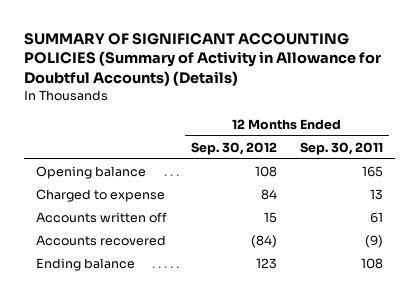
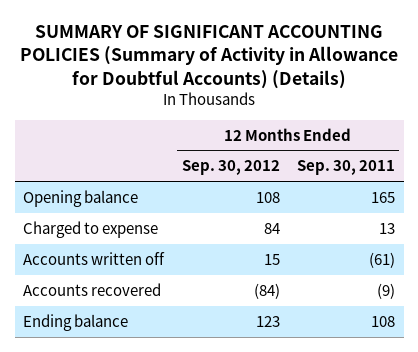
[370,212,384,224] 61 -> [368,251,395,268] (61)

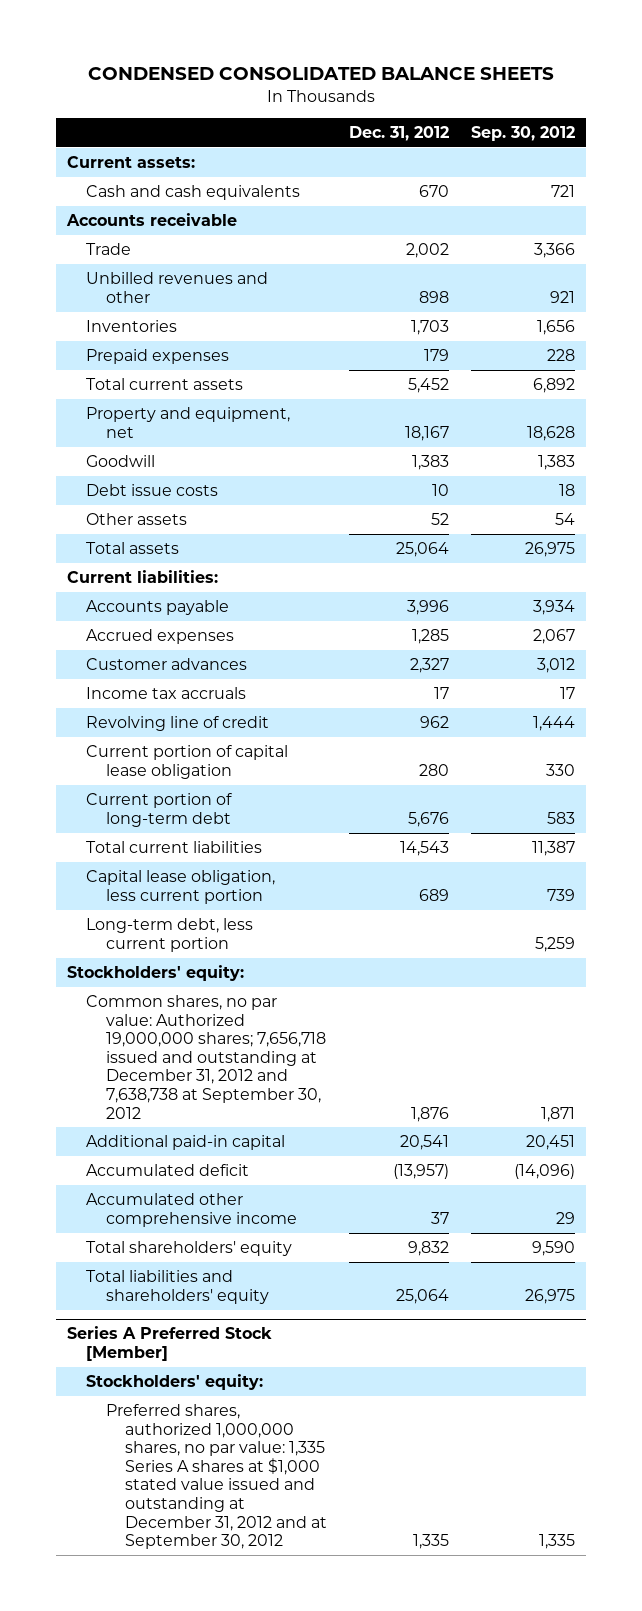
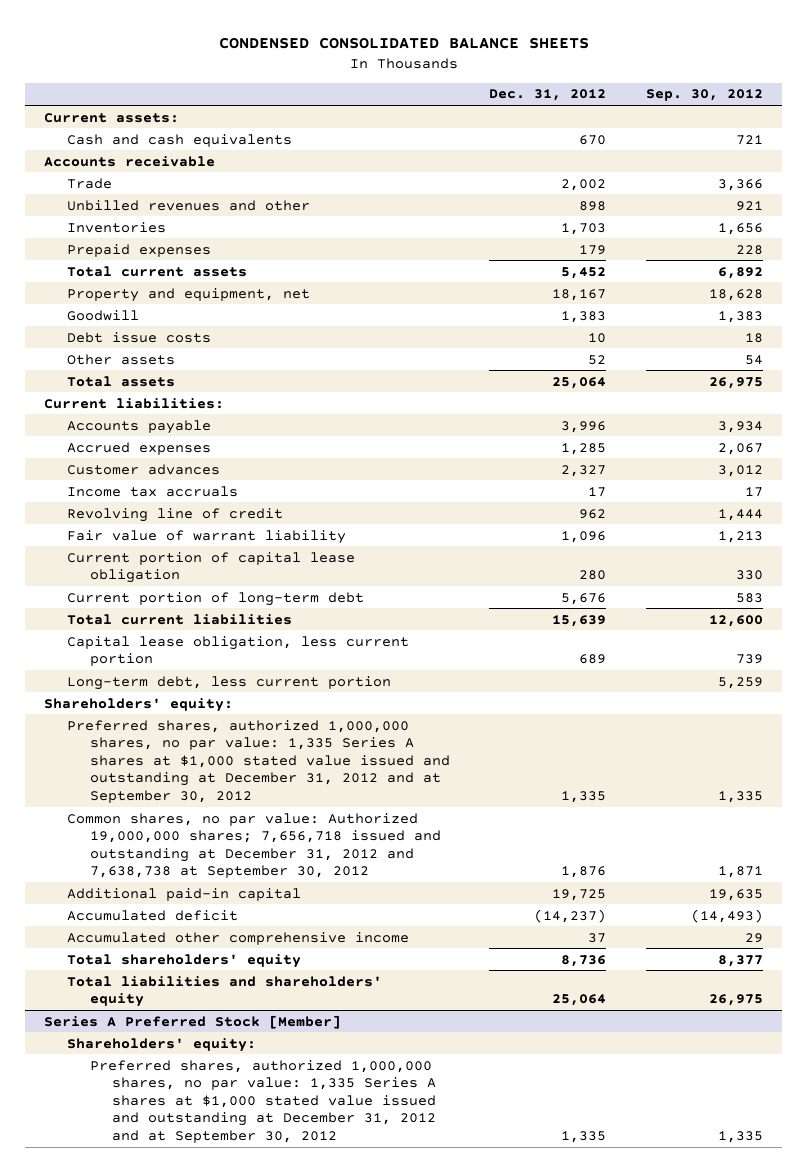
none -> [67,529,347,544] Fair value of warrant liability
[400,841,450,857] 14,543 -> [552,614,607,627] 15,639
[532,841,576,857] 11,387 -> [708,614,763,627] 12,600
[66,965,244,982] Stockholders' equity: -> [44,697,234,712] Shareholders' equity:
none -> [67,719,450,804] Preferred shares, authorized 1,000,000 shares, no par value: 1,335 Series A shares at $1,000 stated value issued and outstanding at December 31, 2012 and at September 30, 2012
[400,1135,450,1151] 20,541 -> [552,888,607,901] 19,725
[526,1135,576,1151] 20,451 -> [708,888,763,901] 19,635
[393,1164,450,1180] (13,957) -> [534,908,607,923] (14,237)
[514,1164,576,1180] (14,096) -> [690,908,763,923] (14,493)
[408,1241,450,1257] 9,832 -> [561,954,607,967] 8,736
[532,1241,576,1257] 9,590 -> [717,954,763,967] 8,377
[86,1374,264,1391] Stockholders' equity: -> [67,1037,257,1052] Shareholders' equity:

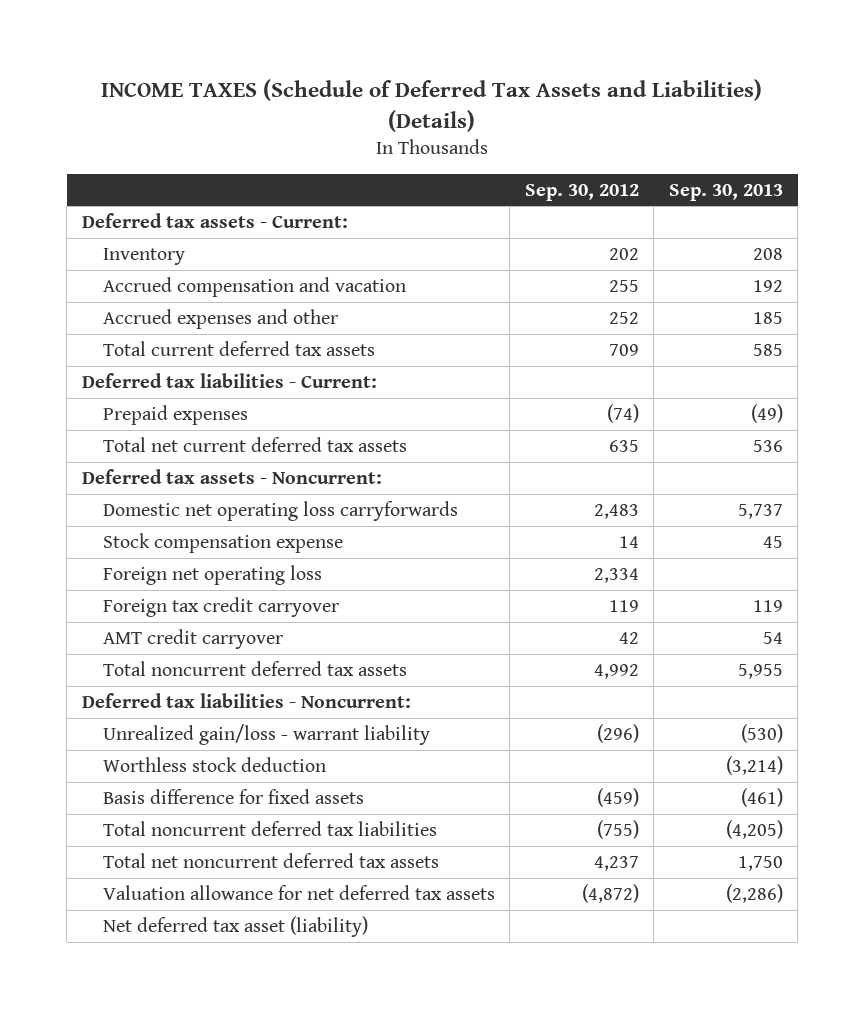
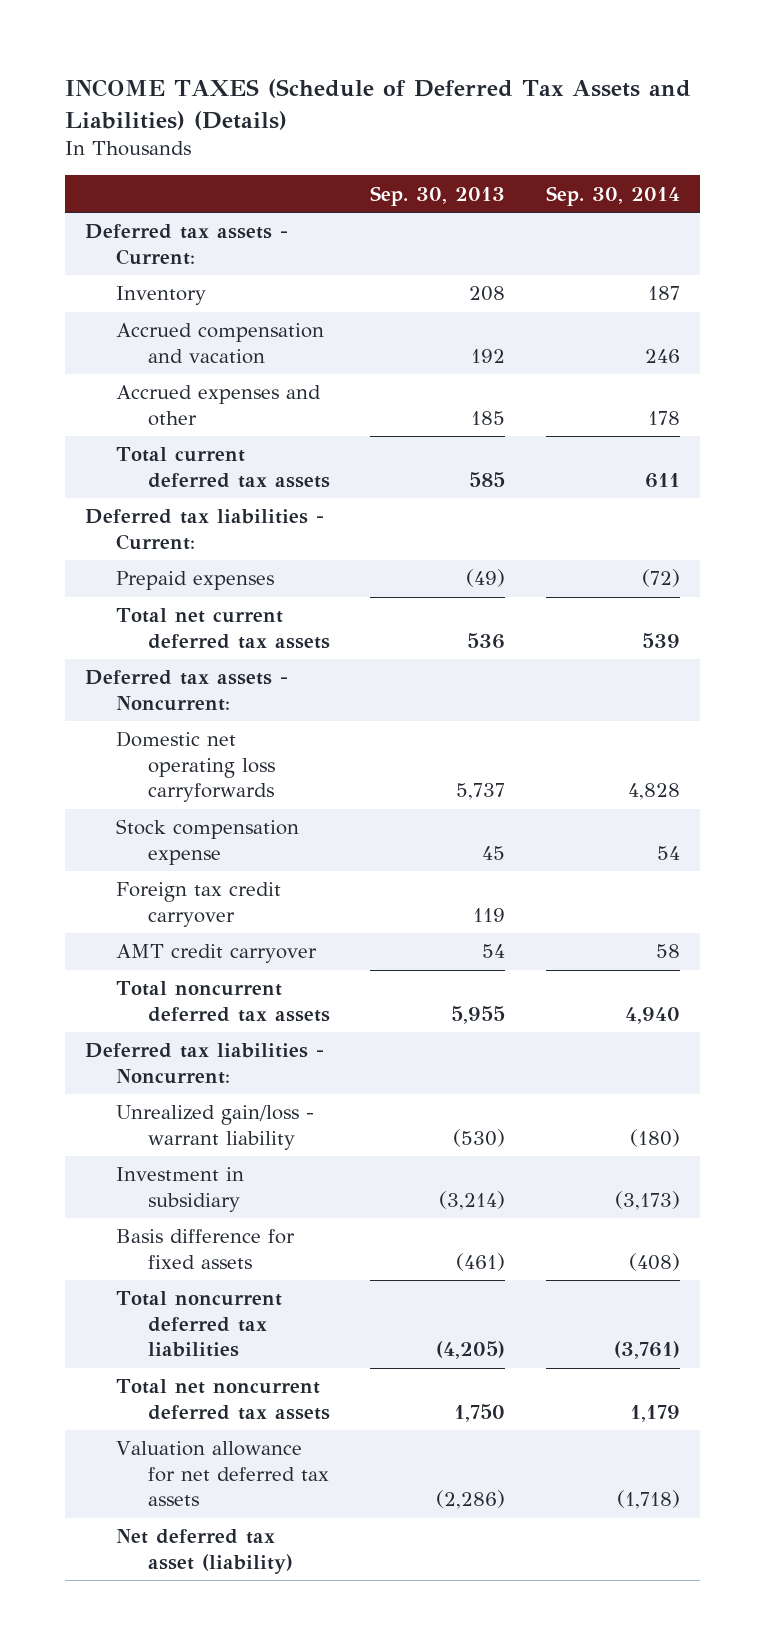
[524,183,639,201] Sep. 30, 2012 -> none
none -> [545,185,680,206] Sep. 30, 2014
[102,564,322,585] Foreign net operating loss -> none
[102,756,326,772] Worthless stock deduction -> [116,1167,245,1212] Investment in subsidiary

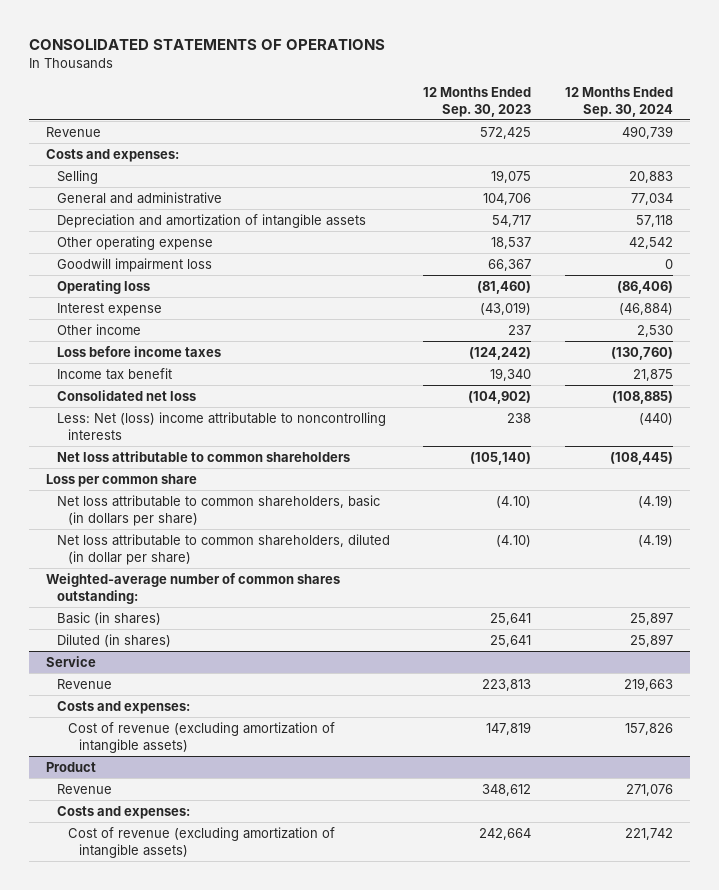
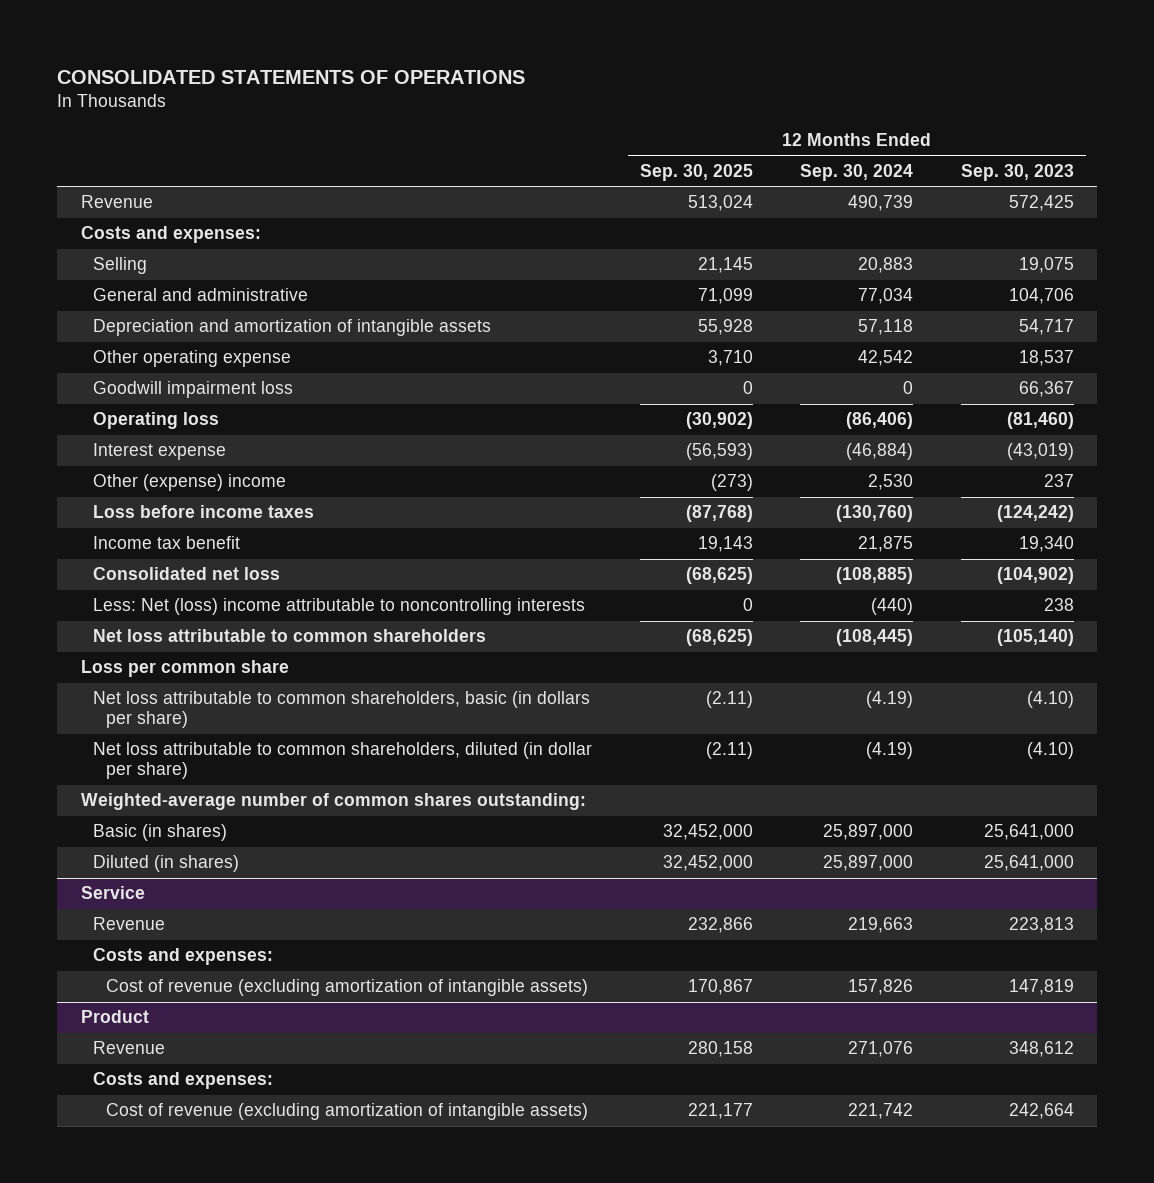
none -> [639,163,753,181] Sep. 30, 2025
[57,323,142,335] Other income -> [93,474,287,492] Other (expense) income
[490,612,532,625] 25,641 -> [983,824,1074,841] 25,641,000
[629,611,673,625] 25,897 -> [823,824,914,841] 25,897,000
[490,634,532,647] 25,641 -> [983,855,1074,872] 25,641,000
[629,633,673,647] 25,897 -> [823,855,914,872] 25,897,000

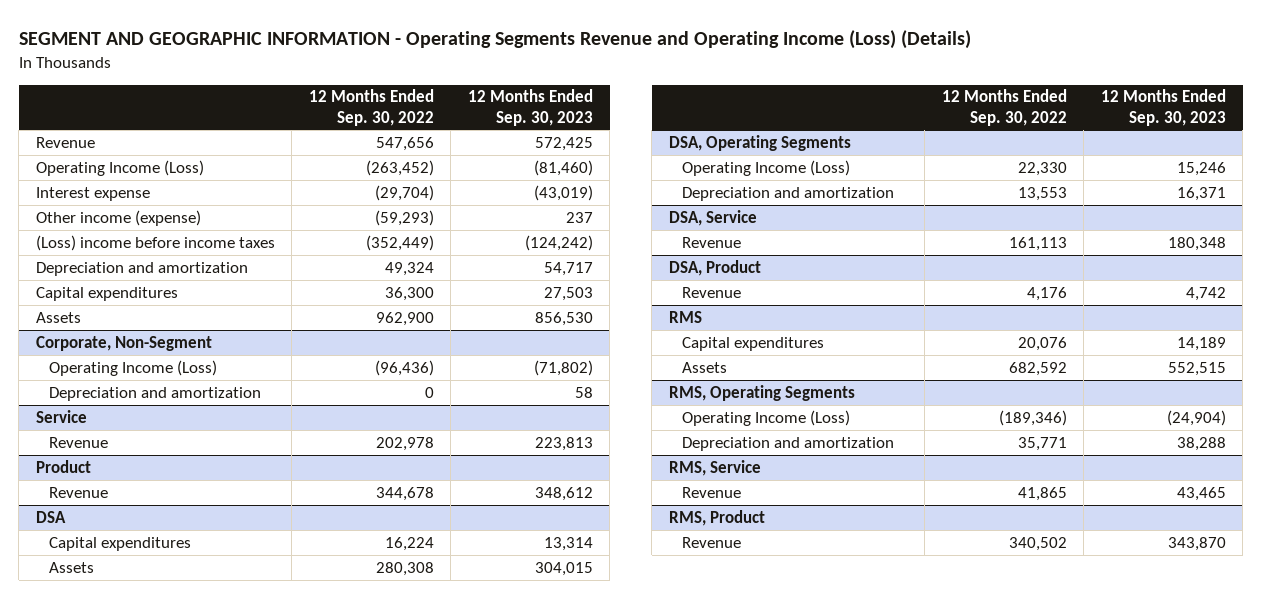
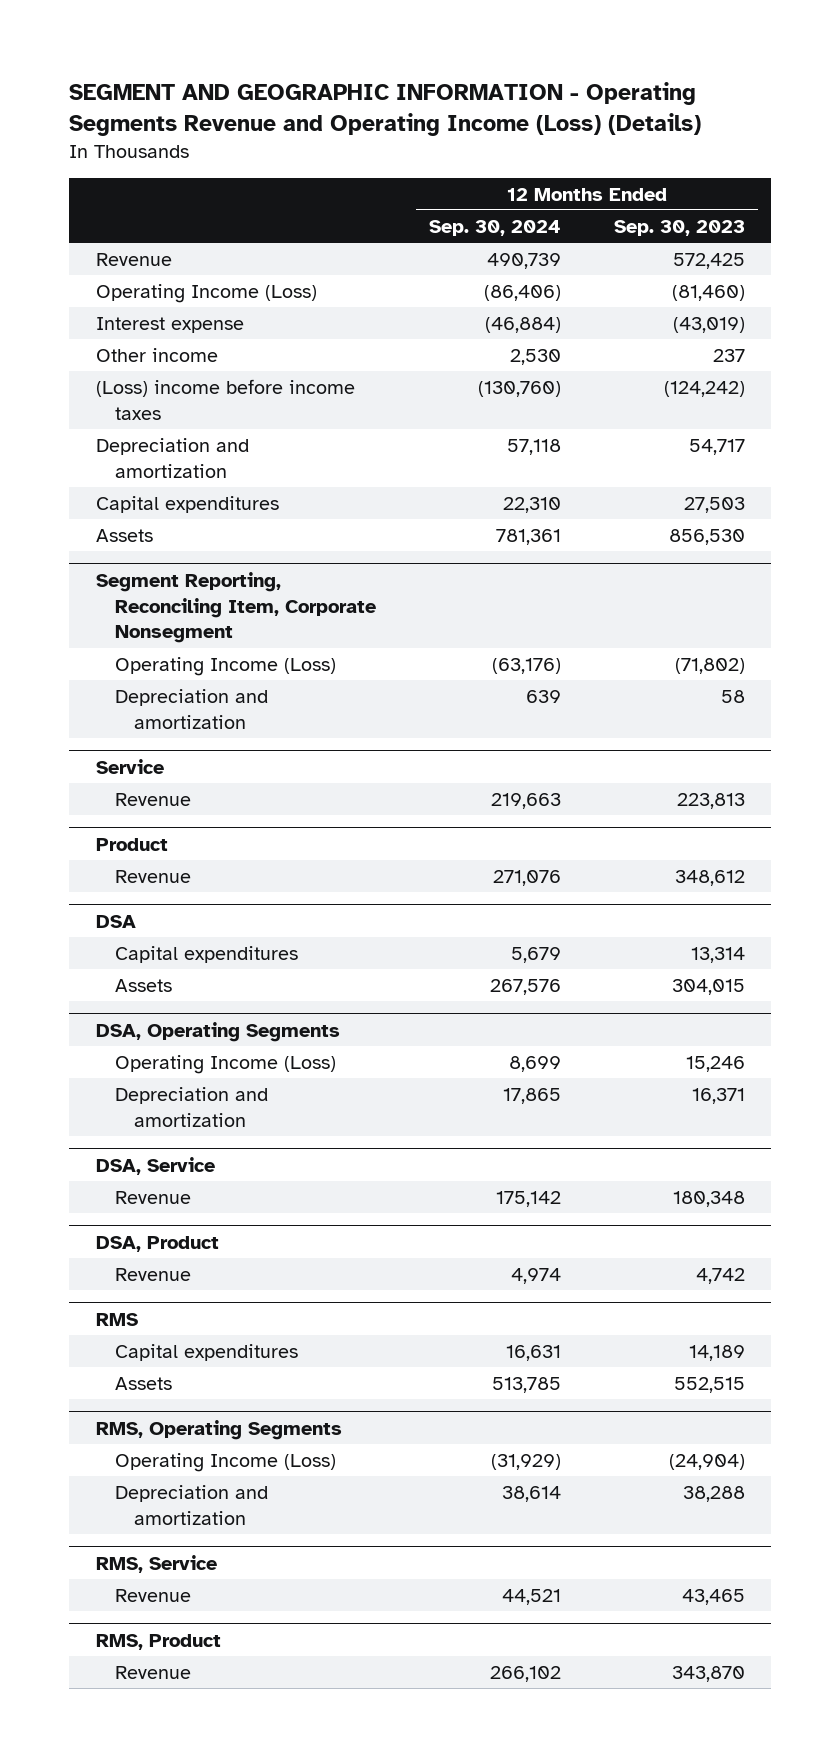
[308,89,434,126] 12 Months Ended Sep. 30, 2022 -> none
none -> [428,219,561,236] Sep. 30, 2024
[35,209,201,226] Other income (expense) -> [95,347,218,362] Other income
[35,335,212,351] Corporate, Non-Segment -> [95,571,376,644] Segment Reporting, Reconciling Item, Corporate Nonsegment

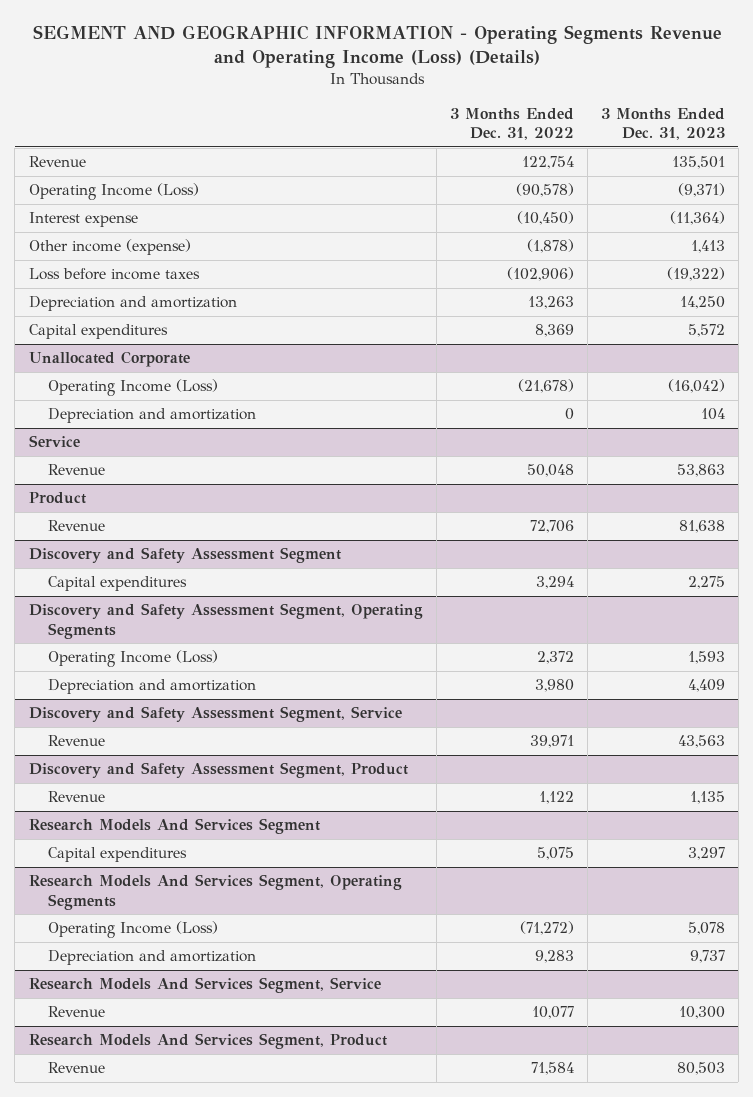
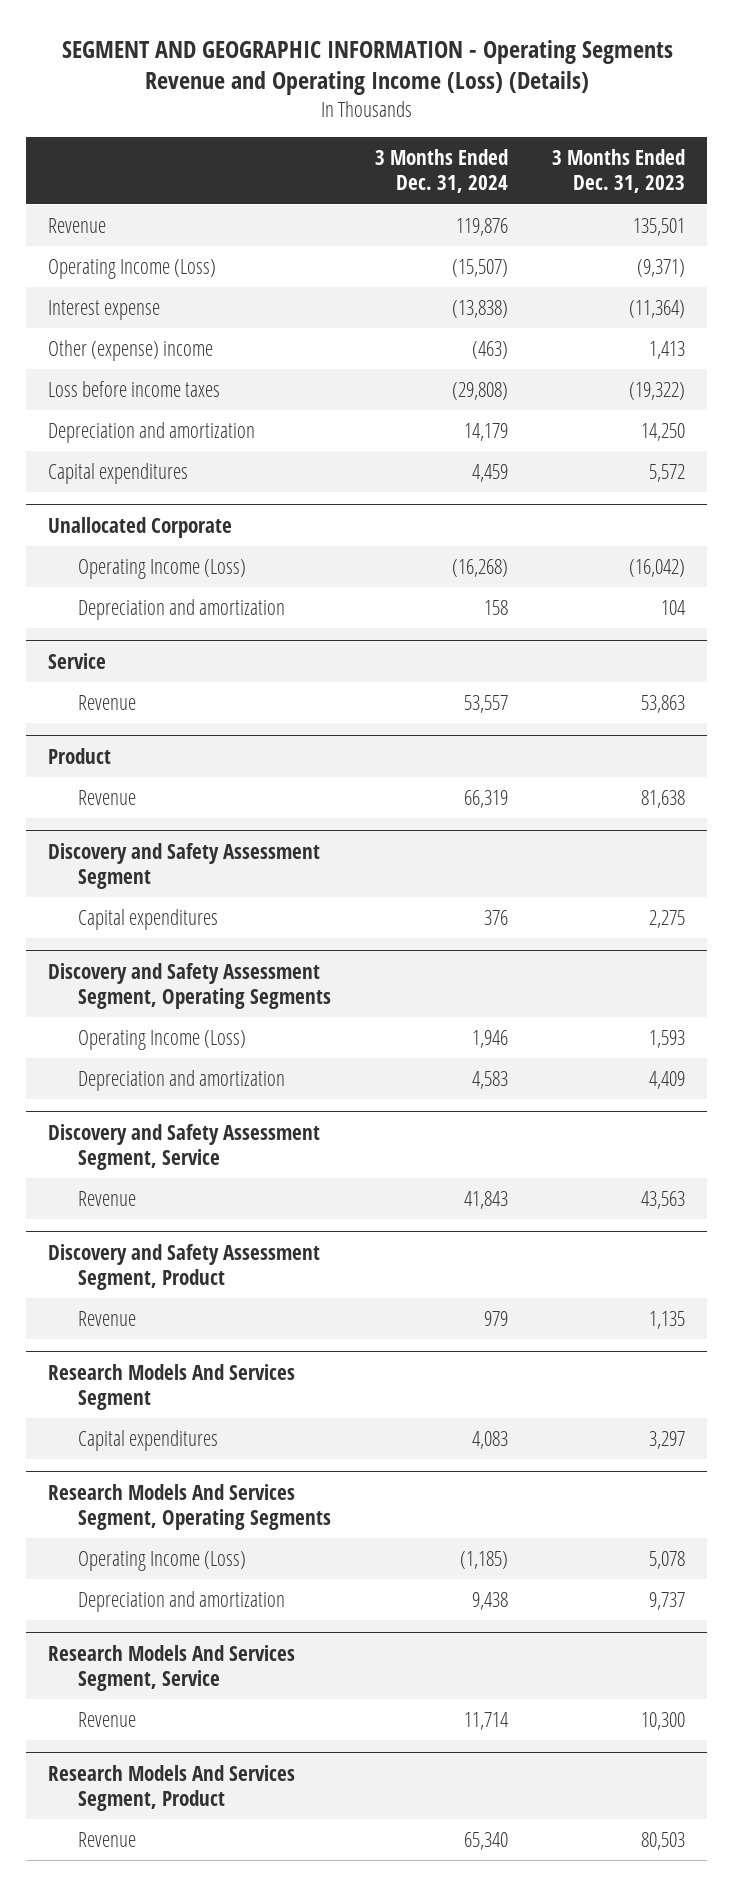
[449,107,574,141] 3 Months Ended Dec. 31, 2022 -> none
none -> [375,148,509,194] 3 Months Ended Dec. 31, 2024
[28,239,191,256] Other income (expense) -> [47,339,213,361] Other (expense) income

